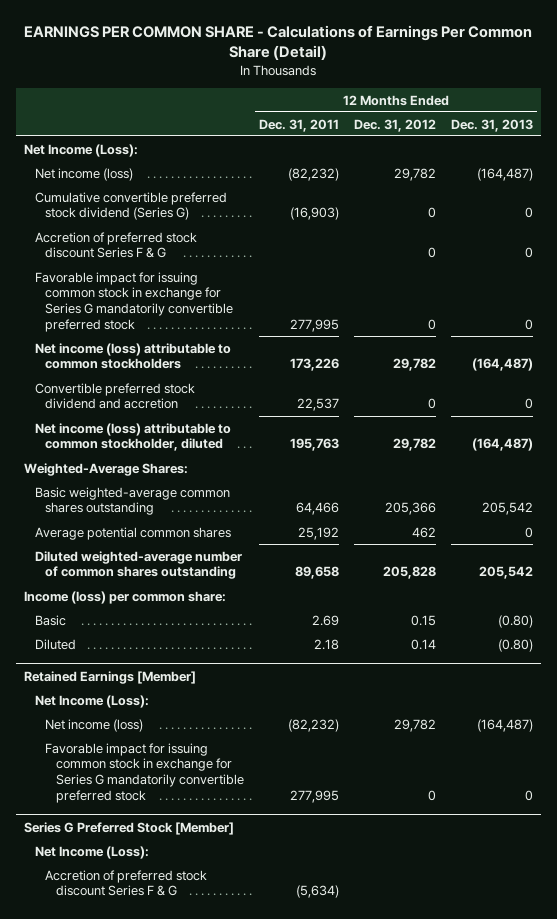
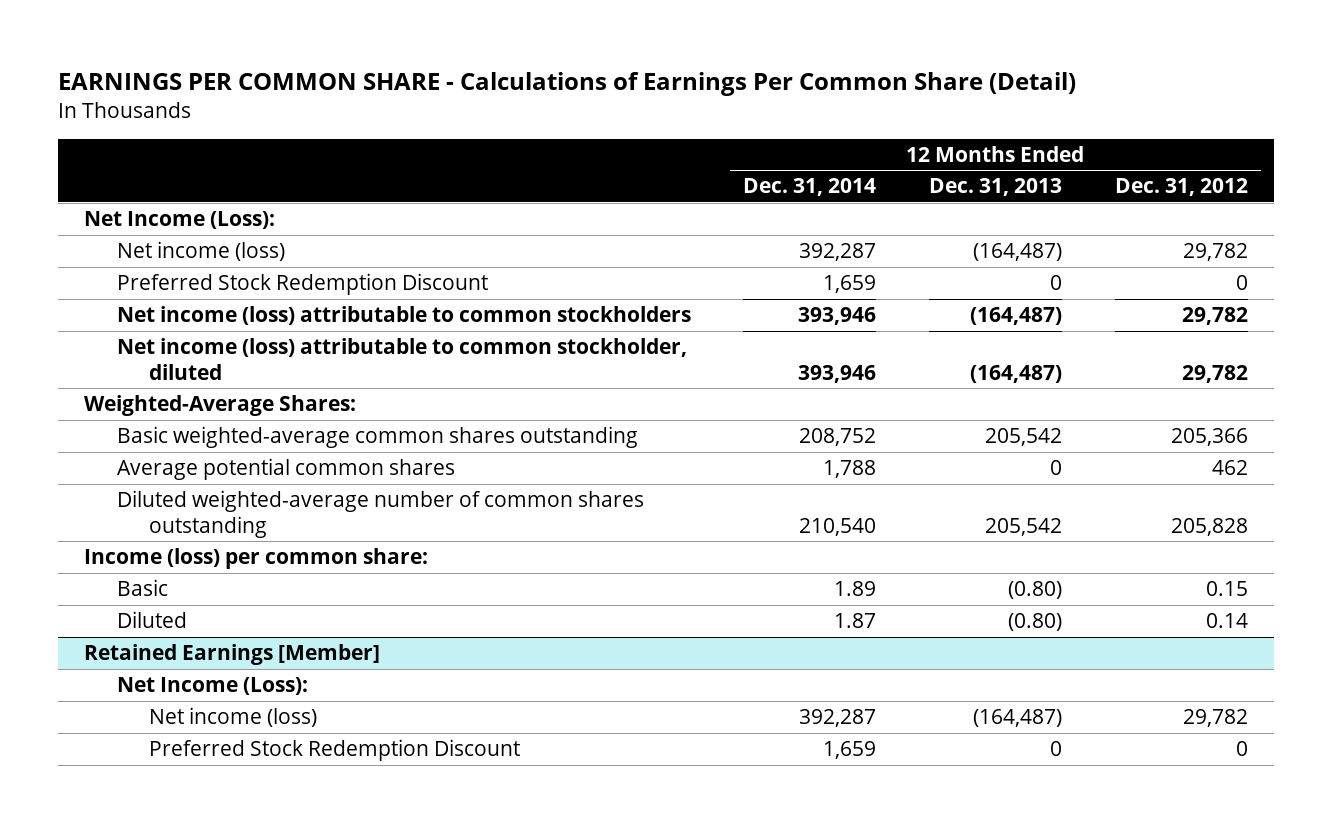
[259,118,340,132] Dec. 31, 2011 -> none
none -> [743,178,877,197] Dec. 31, 2014
[34,191,227,221] Cumulative convertible preferred stock dividend (Series G) -> none
[34,231,197,259] Accretion of preferred stock discount Series F & G -> none
[34,271,234,333] Favorable impact for issuing common stock in exchange for Series G mandatorily convertible preferred stock -> none
none -> [116,273,488,296] Preferred Stock Redemption Discount
[34,382,195,410] Convertible preferred stock dividend and accretion -> none
[45,742,245,804] Favorable impact for issuing common stock in exchange for Series G mandatorily convertible preferred stock -> none
[23,821,234,835] Series G Preferred Stock [Member] -> none
[34,845,149,859] Net Income (Loss): -> none
[45,869,208,897] Accretion of preferred stock discount Series F & G -> none
none -> [148,739,520,762] Preferred Stock Redemption Discount

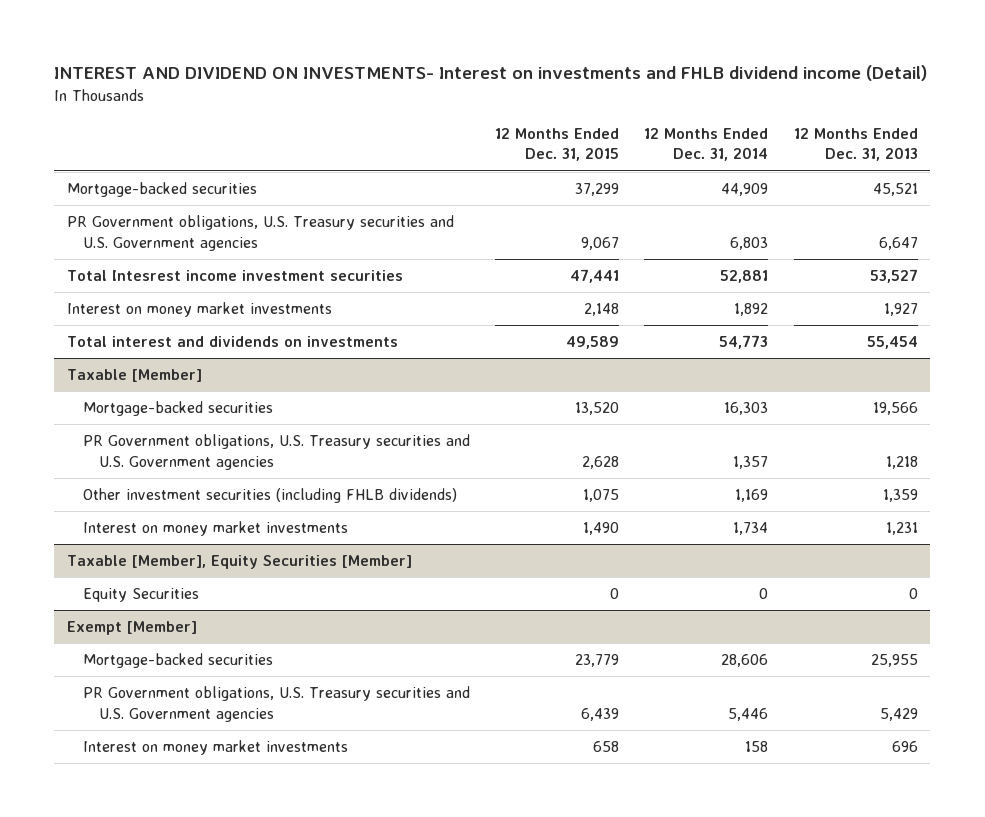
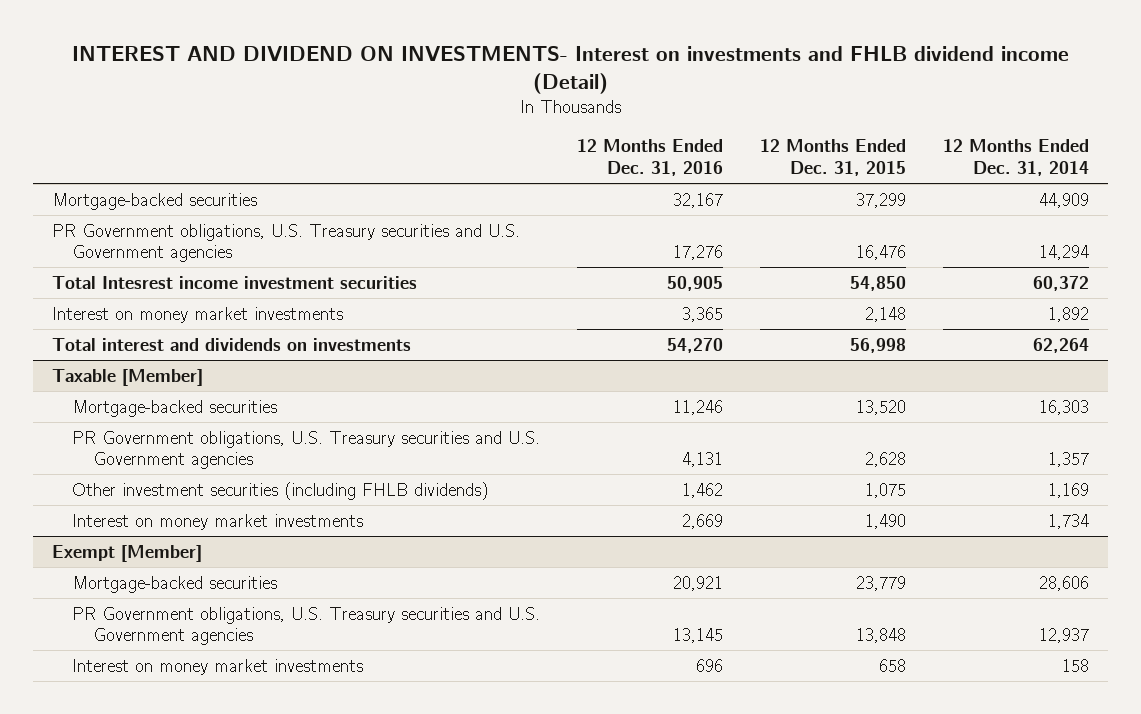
[793,127,918,162] 12 Months Ended Dec. 31, 2013 -> none
none -> [577,139,724,176] 12 Months Ended Dec. 31, 2016
[581,236,620,250] 9,067 -> [856,245,907,261] 16,476
[730,236,769,250] 6,803 -> [1039,245,1090,261] 14,294
[570,269,620,284] 47,441 -> [850,275,907,291] 54,850
[720,270,769,284] 52,881 -> [1033,275,1090,291] 60,372
[566,336,620,350] 49,589 -> [850,337,907,353] 56,998
[719,335,769,350] 54,773 -> [1033,337,1090,353] 62,264
[66,555,412,570] Taxable [Member], Equity Securities [Member] -> none
[82,588,199,603] Equity Securities -> none
[581,707,620,721] 6,439 -> [856,628,907,644] 13,848
[728,707,769,721] 5,446 -> [1039,628,1090,644] 12,937

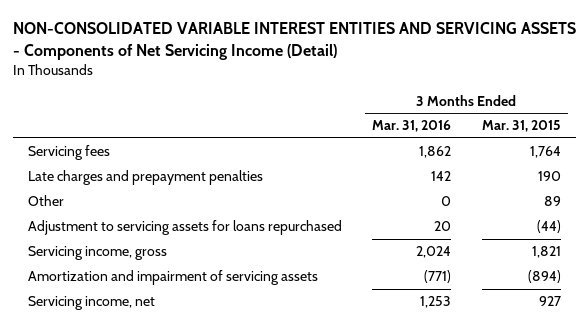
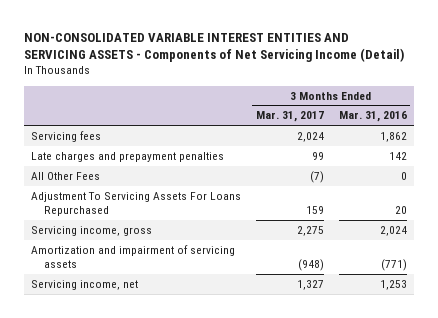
[481,120,561,133] Mar. 31, 2015 -> none
none -> [256,111,325,123] Mar. 31, 2017
[27,195,64,207] Other -> [31,171,101,180] All Other Fees
[27,220,342,236] Adjustment to servicing assets for loans repurchased -> [31,191,242,216] Adjustment To Servicing Assets For Loans Repurchased

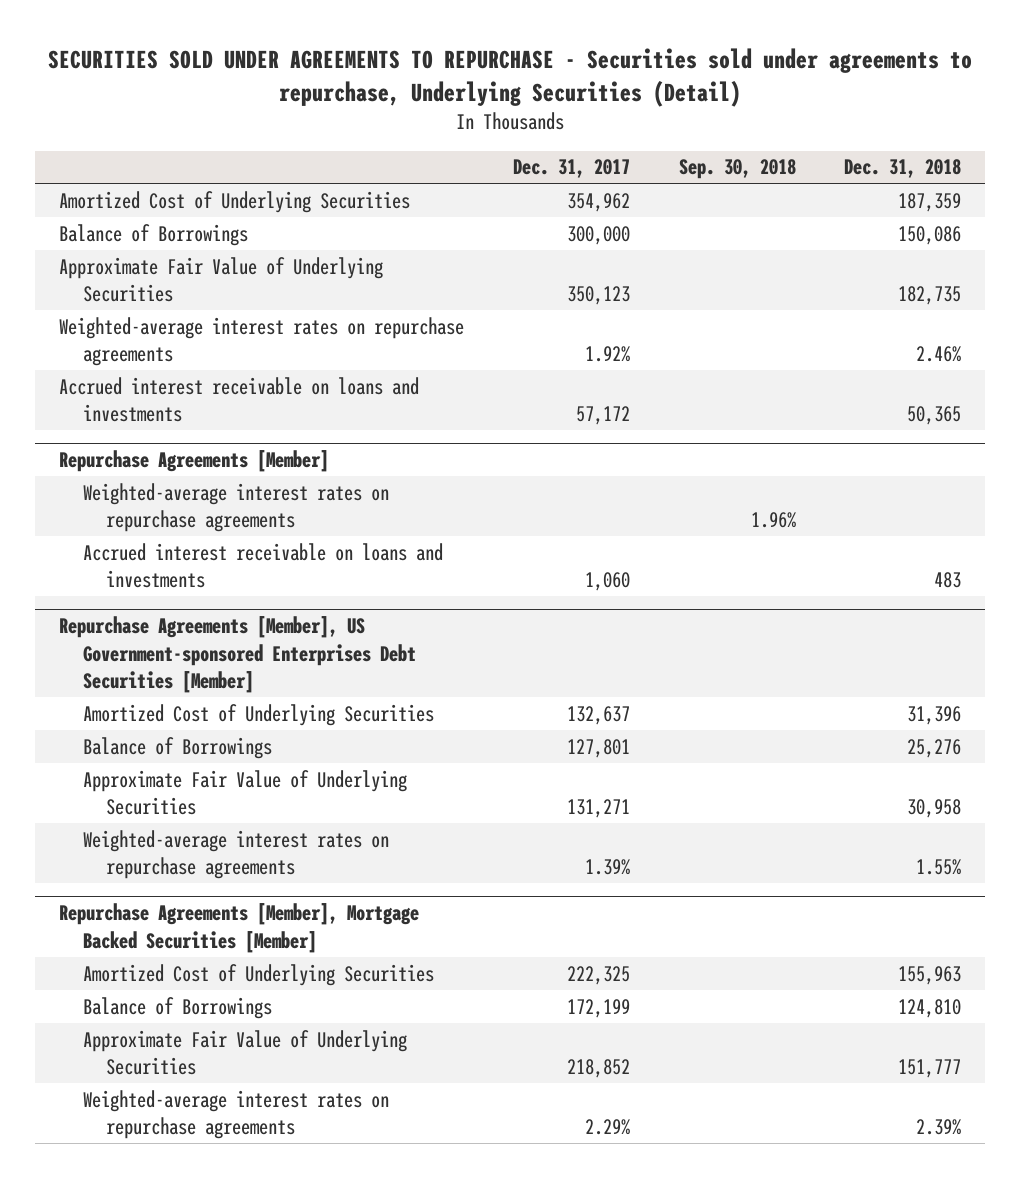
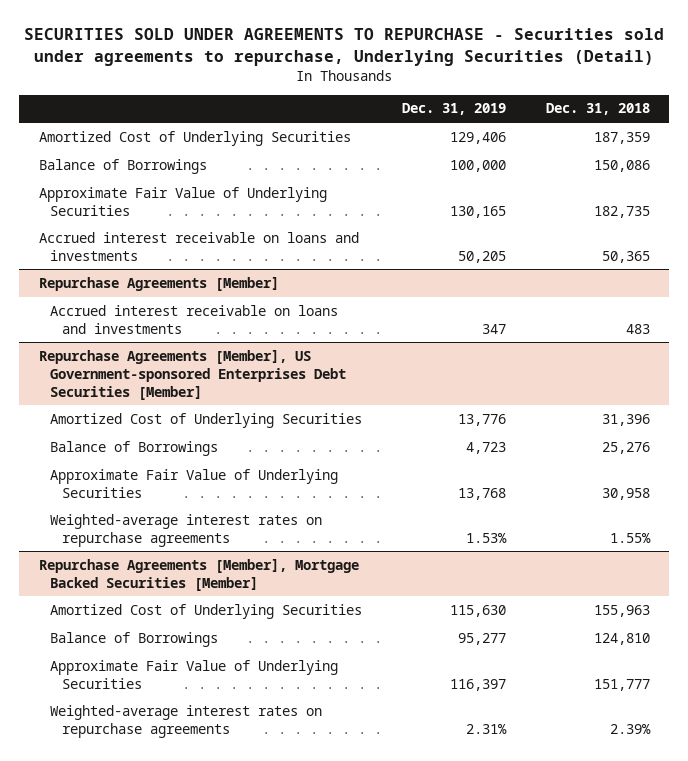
[512,159,630,179] Dec. 31, 2017 -> none
[678,159,796,180] Sep. 30, 2018 -> none
none -> [401,103,506,116] Dec. 31, 2019
[59,316,465,367] Weighted-average interest rates on repurchase agreements -> none
[82,482,389,533] Weighted-average interest rates on repurchase agreements -> none

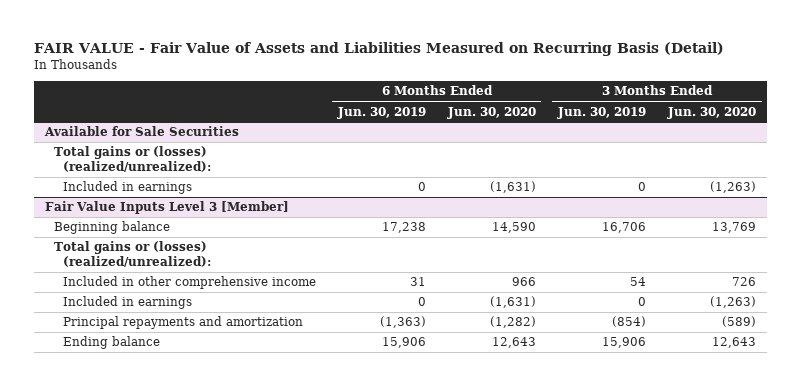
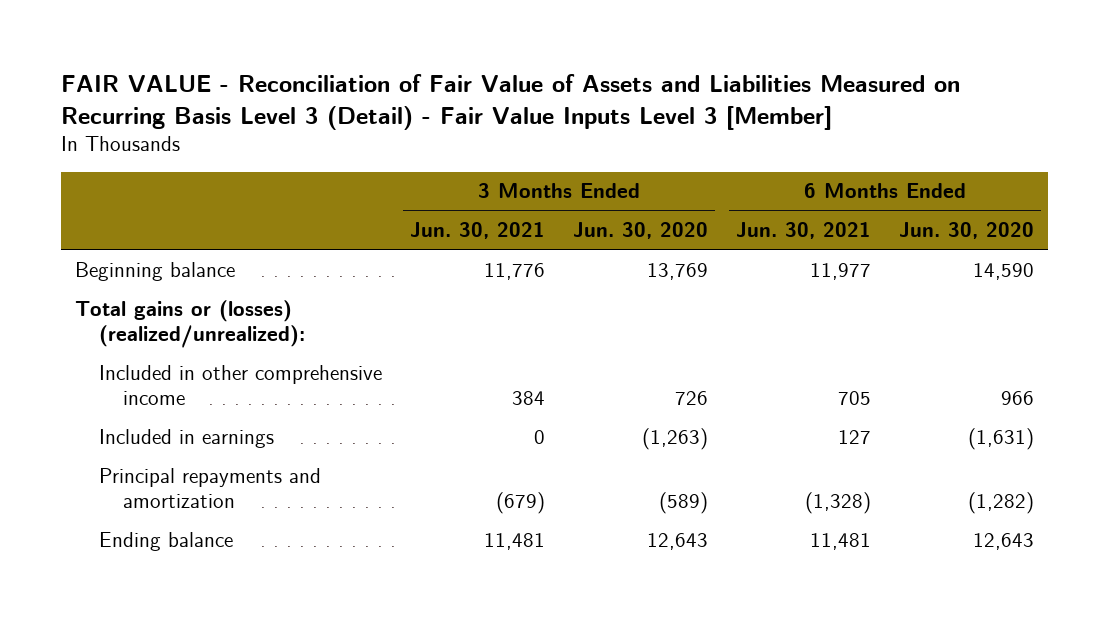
[34,41,725,56] FAIR VALUE - Fair Value of Assets and Liabilities Measured on Recurring Basis (Detail) -> [60,74,960,130] FAIR VALUE - Reconciliation of Fair Value of Assets and Liabilities Measured on Recurring Basis Level 3 (Detail) - Fair Value Inputs Level 3 [Member]
[336,106,426,119] Jun. 30, 2019 -> none
[556,106,646,119] Jun. 30, 2019 -> none
none -> [409,222,545,240] Jun. 30, 2021
none -> [736,222,872,240] Jun. 30, 2021
[44,126,240,137] Available for Sale Securities -> none
[54,146,211,173] Total gains or (losses) (realized/unrealized): -> none
[62,181,192,195] Included in earnings -> none
[45,201,290,215] Fair Value Inputs Level 3 [Member] -> none

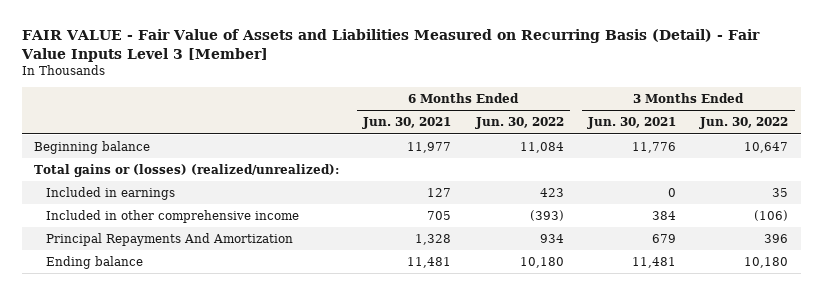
[60,74,960,130] FAIR VALUE - Reconciliation of Fair Value of Assets and Liabilities Measured on Recurring Basis Level 3 (Detail) - Fair Value Inputs Level 3 [Member] -> [20,29,760,62] FAIR VALUE - Fair Value of Assets and Liabilities Measured on Recurring Basis (Detail) - Fair Value Inputs Level 3 [Member]
[573,222,709,240] Jun. 30, 2020 -> none
[899,222,1035,240] Jun. 30, 2020 -> none
none -> [474,117,564,130] Jun. 30, 2022
none -> [699,117,789,130] Jun. 30, 2022
[98,364,382,406] Included in other comprehensive income -> [46,210,300,224] Included in other comprehensive income
[98,467,321,509] Principal repayments and amortization -> [46,233,294,247] Principal Repayments And Amortization
[495,492,545,515] (679) -> [652,234,677,244] 679
[805,492,872,515] (1,328) -> [415,234,452,246] 1,328

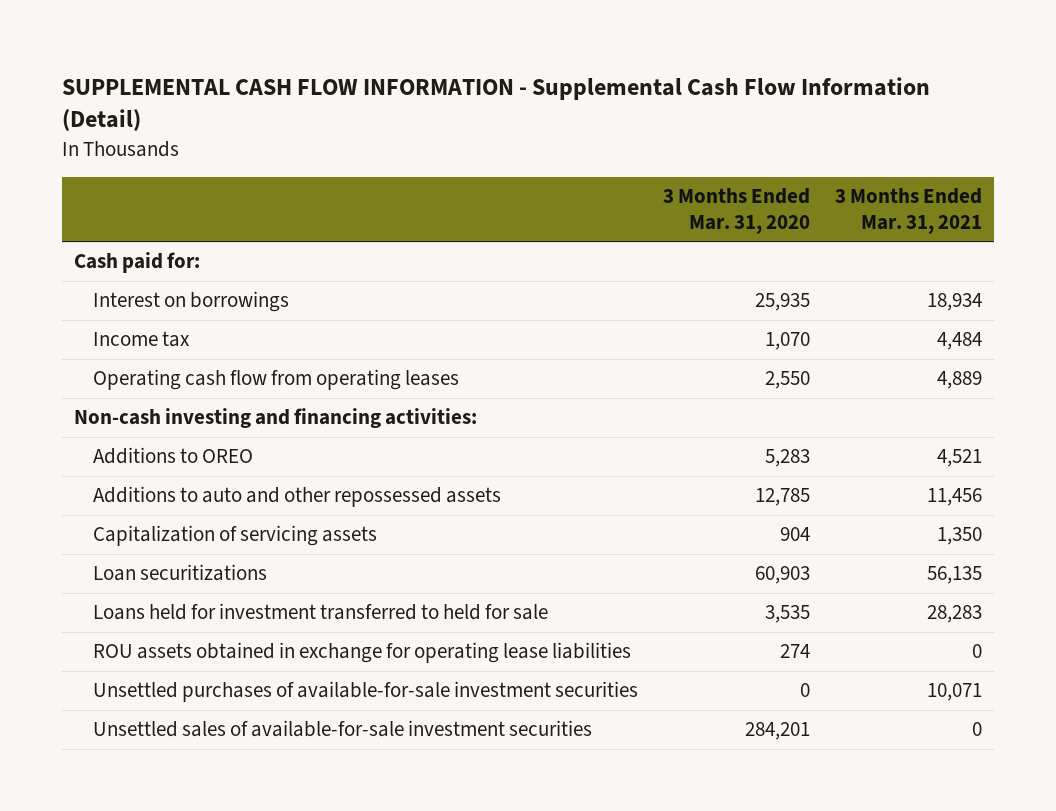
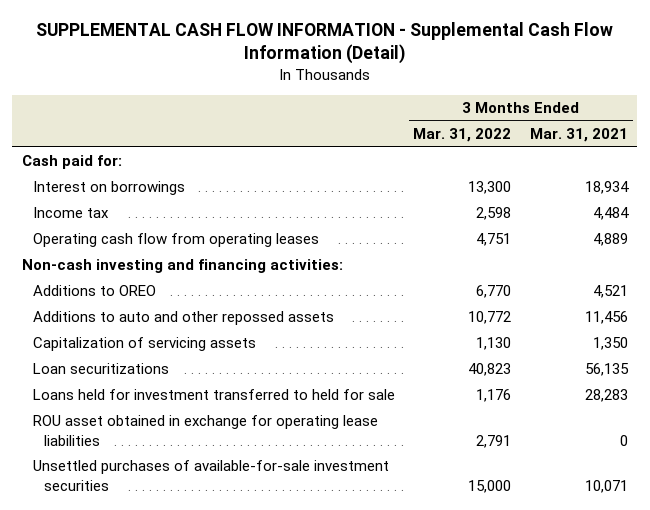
[663,188,811,234] 3 Months Ended Mar. 31, 2020 -> none
none -> [413,128,512,143] Mar. 31, 2022
[93,486,502,508] Additions to auto and other repossessed assets -> [32,311,334,326] Additions to auto and other repossed assets
[93,642,632,664] ROU assets obtained in exchange for operating lease liabilities -> [32,415,378,446] ROU asset obtained in exchange for operating lease liabilities
[93,720,593,738] Unsettled sales of available-for-sale investment securities -> none

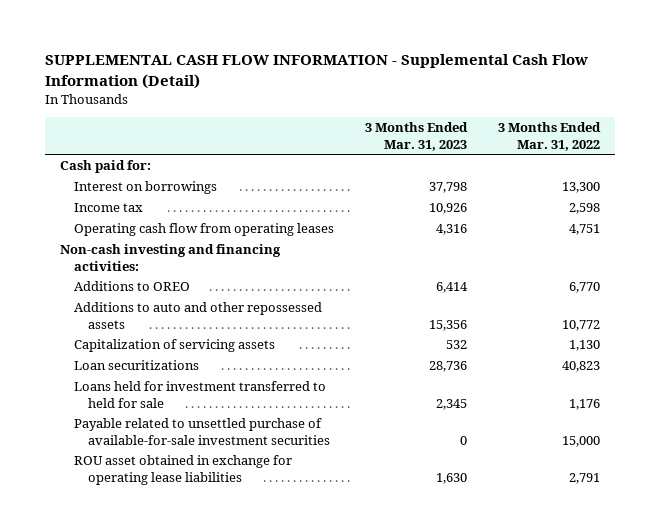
[530,128,629,143] Mar. 31, 2021 -> none
none -> [364,122,468,151] 3 Months Ended Mar. 31, 2023
[32,311,334,326] Additions to auto and other repossed assets -> [74,302,323,329] Additions to auto and other repossessed assets
none -> [74,418,330,445] Payable related to unsettled purchase of available-for-sale investment securities
[32,460,389,491] Unsettled purchases of available-for-sale investment securities -> none

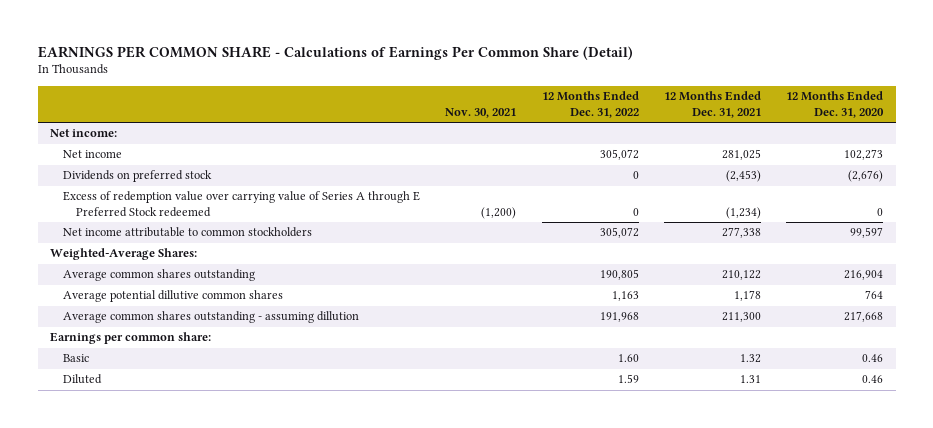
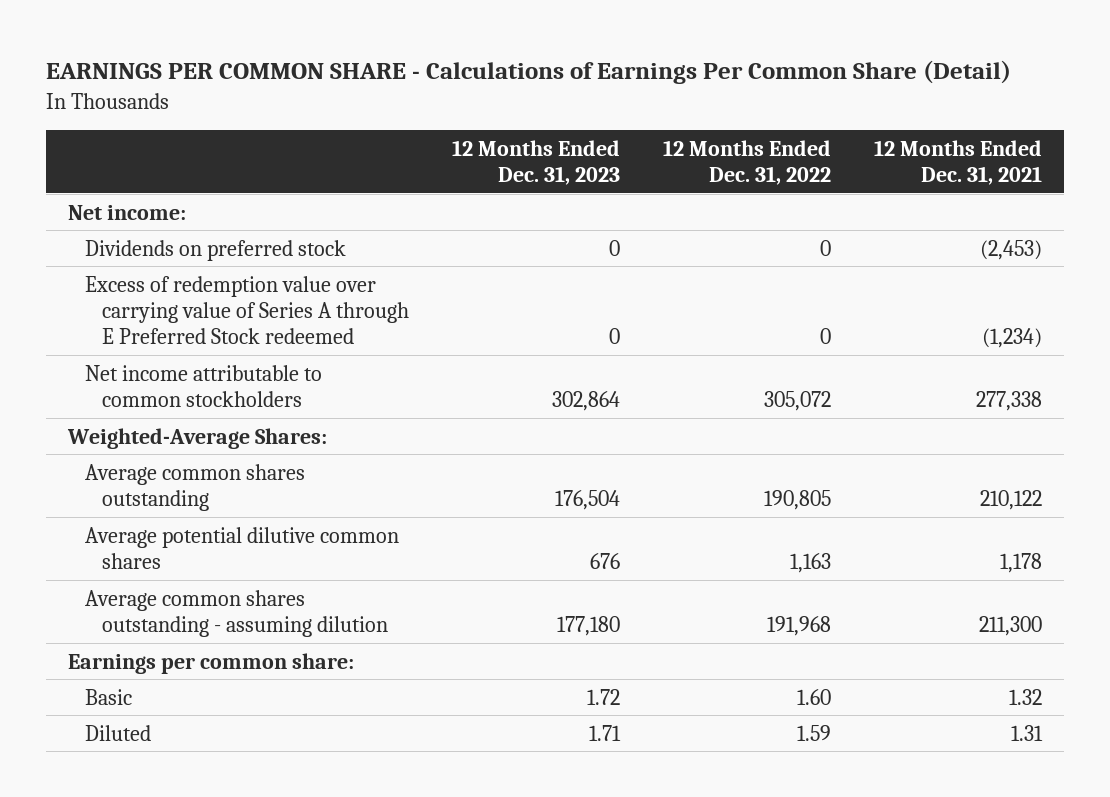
[445,107,517,118] Nov. 30, 2021 -> none
[785,91,884,118] 12 Months Ended Dec. 31, 2020 -> none
none -> [452,139,621,185] 12 Months Ended Dec. 31, 2023
[63,150,123,159] Net income -> none
[63,290,284,303] Average potential dillutive common shares -> [84,526,399,569] Average potential dilutive common shares
[63,311,360,324] Average common shares outstanding - assuming dillution -> [84,589,389,637] Average common shares outstanding - assuming dilution

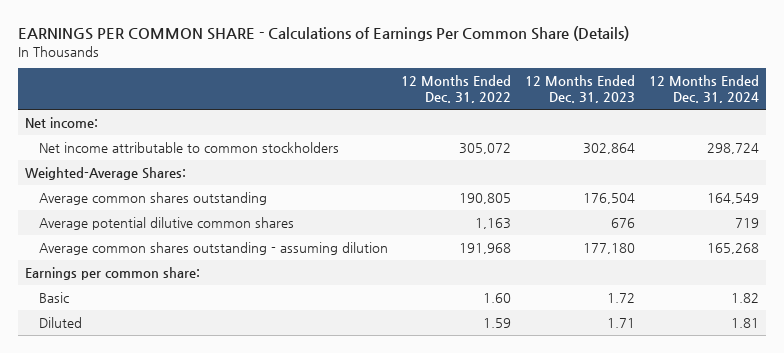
[46,60,1012,85] EARNINGS PER COMMON SHARE - Calculations of Earnings Per Common Share (Detail) -> [18,26,630,42] EARNINGS PER COMMON SHARE - Calculations of Earnings Per Common Share (Details)
[874,139,1043,185] 12 Months Ended Dec. 31, 2021 -> none
none -> [648,75,759,104] 12 Months Ended Dec. 31, 2024
[84,239,346,261] Dividends on preferred stock -> none
[84,275,410,345] Excess of redemption value over carrying value of Series A through E Preferred Stock redeemed -> none

